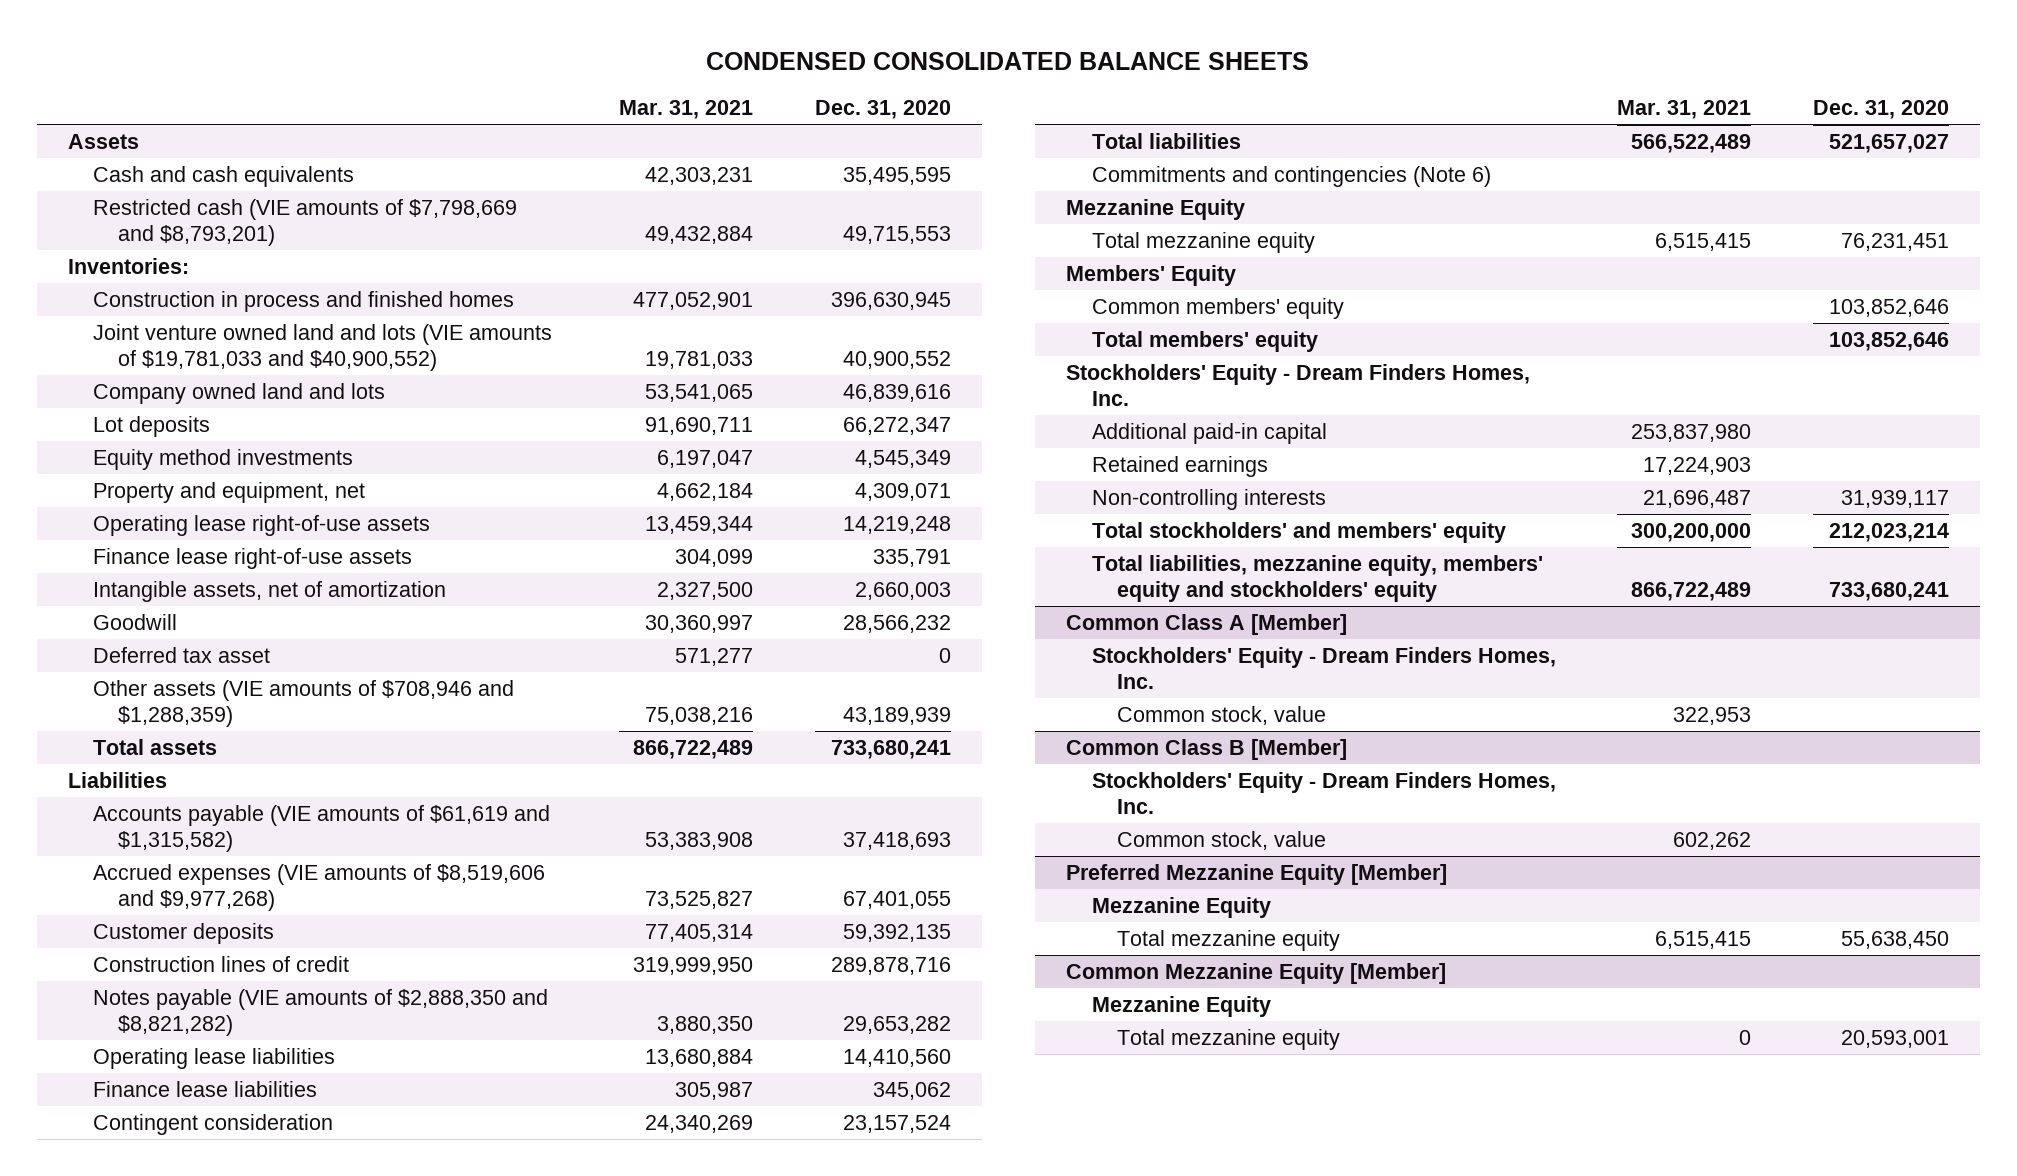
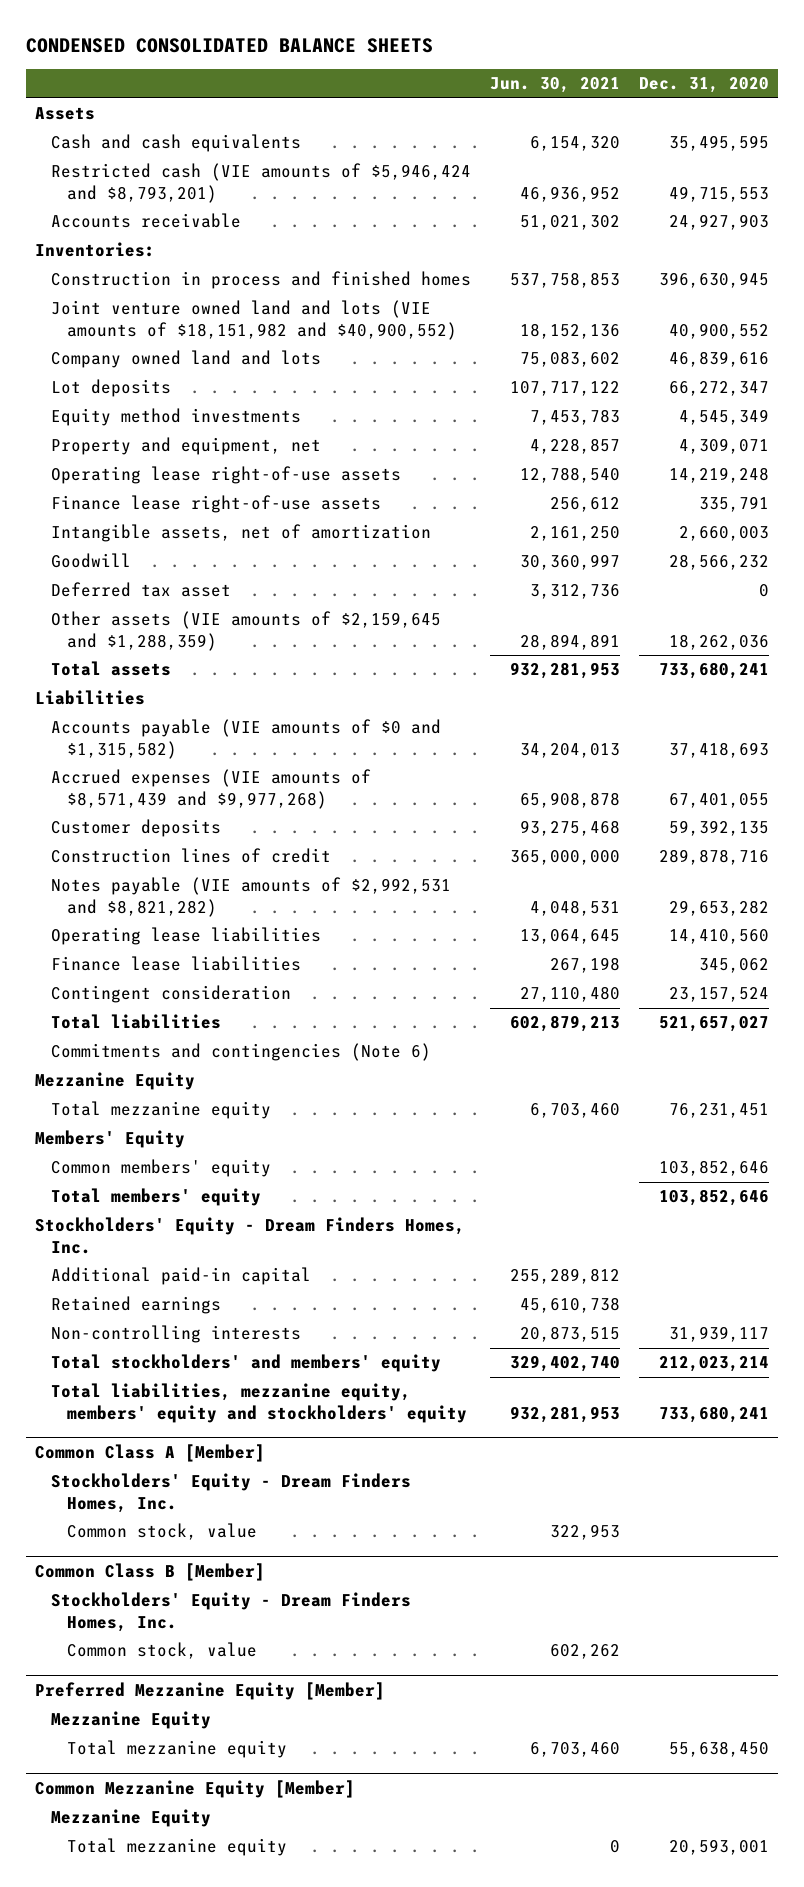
[618,100,753,120] Mar. 31, 2021 -> none
none -> [489,77,620,94] Jun. 30, 2021
[92,198,517,246] Restricted cash (VIE amounts of $7,798,669 and $8,793,201) -> [50,163,471,203] Restricted cash (VIE amounts of $5,946,424 and $8,793,201)
none -> [50,213,241,229] Accounts receivable
[92,323,552,371] Joint venture owned land and lots (VIE amounts of $19,781,033 and $40,900,552) -> [50,300,457,340] Joint venture owned land and lots (VIE amounts of $18,151,982 and $40,900,552)
[92,679,514,727] Other assets (VIE amounts of $708,946 and $1,288,359) -> [50,611,441,651] Other assets (VIE amounts of $2,159,645 and $1,288,359)
[842,706,951,725] 43,189,939 -> [668,633,769,650] 18,262,036
[92,804,550,852] Accounts payable (VIE amounts of $61,619 and $1,315,582) -> [50,719,441,759] Accounts payable (VIE amounts of $0 and $1,315,582)
[92,863,545,911] Accrued expenses (VIE amounts of $8,519,606 and $9,977,268) -> [50,769,371,809] Accrued expenses (VIE amounts of $8,571,439 and $9,977,268)
[92,988,548,1036] Notes payable (VIE amounts of $2,888,350 and $8,821,282) -> [50,877,451,917] Notes payable (VIE amounts of $2,992,531 and $8,821,282)

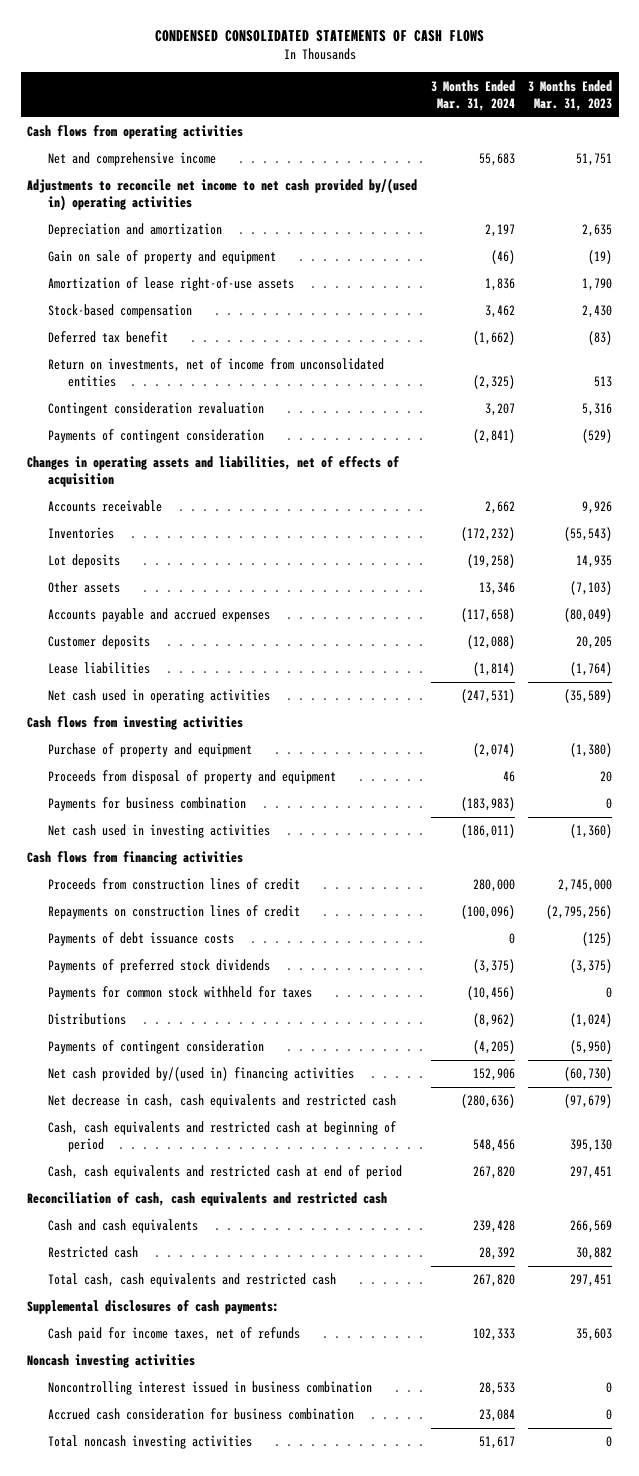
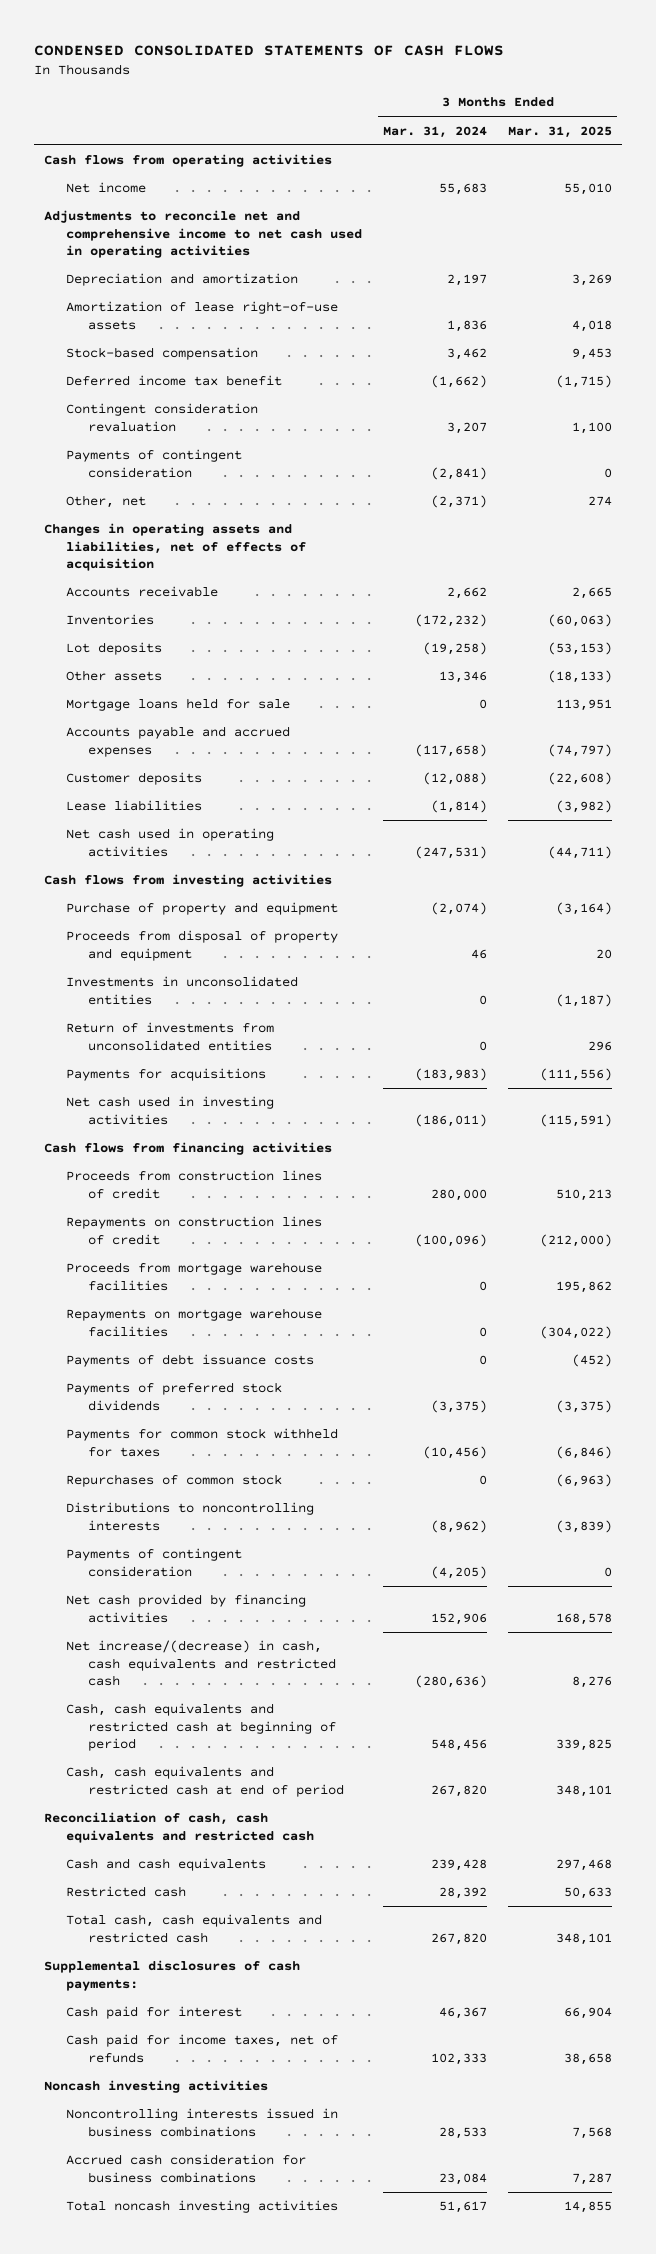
[527,79,612,111] 3 Months Ended Mar. 31, 2023 -> none
none -> [507,125,612,138] Mar. 31, 2025
[47,152,216,167] Net and comprehensive income -> [66,182,147,194] Net income
[27,178,418,212] Adjustments to reconcile net income to net cash provided by/(used in) operating activities -> [44,210,363,259] Adjustments to reconcile net and comprehensive income to net cash used in operating activities
[47,250,276,265] Gain on sale of property and equipment -> none
[47,358,384,388] Return on investments, net of income from unconsolidated entities -> none
[47,331,168,344] Deferred tax benefit -> [66,375,283,387] Deferred income tax benefit
none -> [66,495,147,509] Other, net
none -> [66,698,291,712] Mortgage loans held for sale
none -> [66,976,299,1005] Investments in unconsolidated entities
none -> [66,1022,275,1051] Return of investments from unconsolidated entities
[47,797,246,812] Payments for business combination -> [66,1068,267,1082] Payments for acquisitions
none -> [66,1262,323,1291] Proceeds from mortgage warehouse facilities
none -> [66,1308,323,1337] Repayments on mortgage warehouse facilities
none -> [66,1474,283,1488] Repurchases of common stock
[47,1013,126,1026] Distributions -> [66,1502,315,1531] Distributions to noncontrolling interests
[47,1067,354,1082] Net cash provided by/(used in) financing activities -> [66,1594,307,1623] Net cash provided by financing activities
[47,1094,396,1109] Net decrease in cash, cash equivalents and restricted cash -> [66,1640,337,1687] Net increase/(decrease) in cash, cash equivalents and restricted cash
none -> [66,2006,243,2020] Cash paid for interest
[47,1381,372,1396] Noncontrolling interest issued in business combination -> [66,2108,339,2137] Noncontrolling interests issued in business combinations
[47,1408,354,1421] Accrued cash consideration for business combination -> [66,2154,307,2183] Accrued cash consideration for business combinations

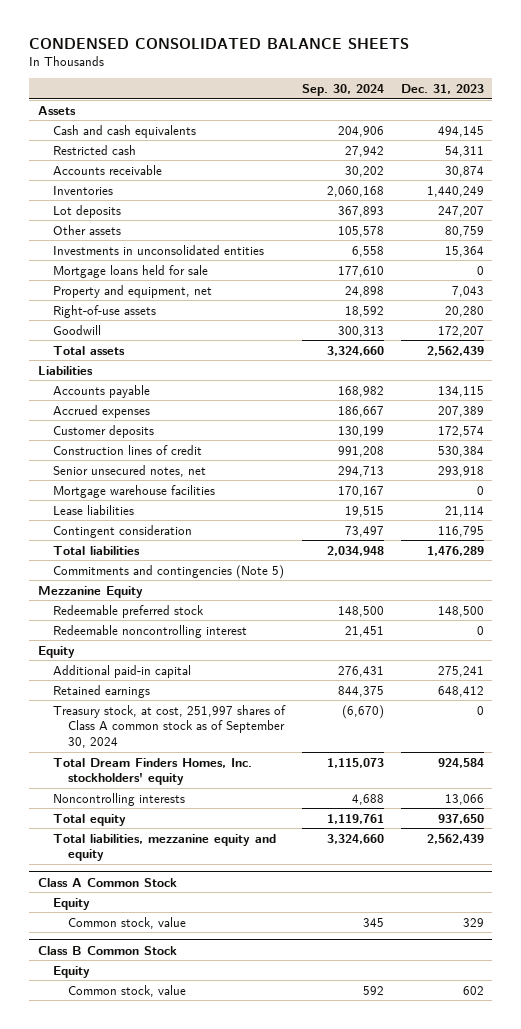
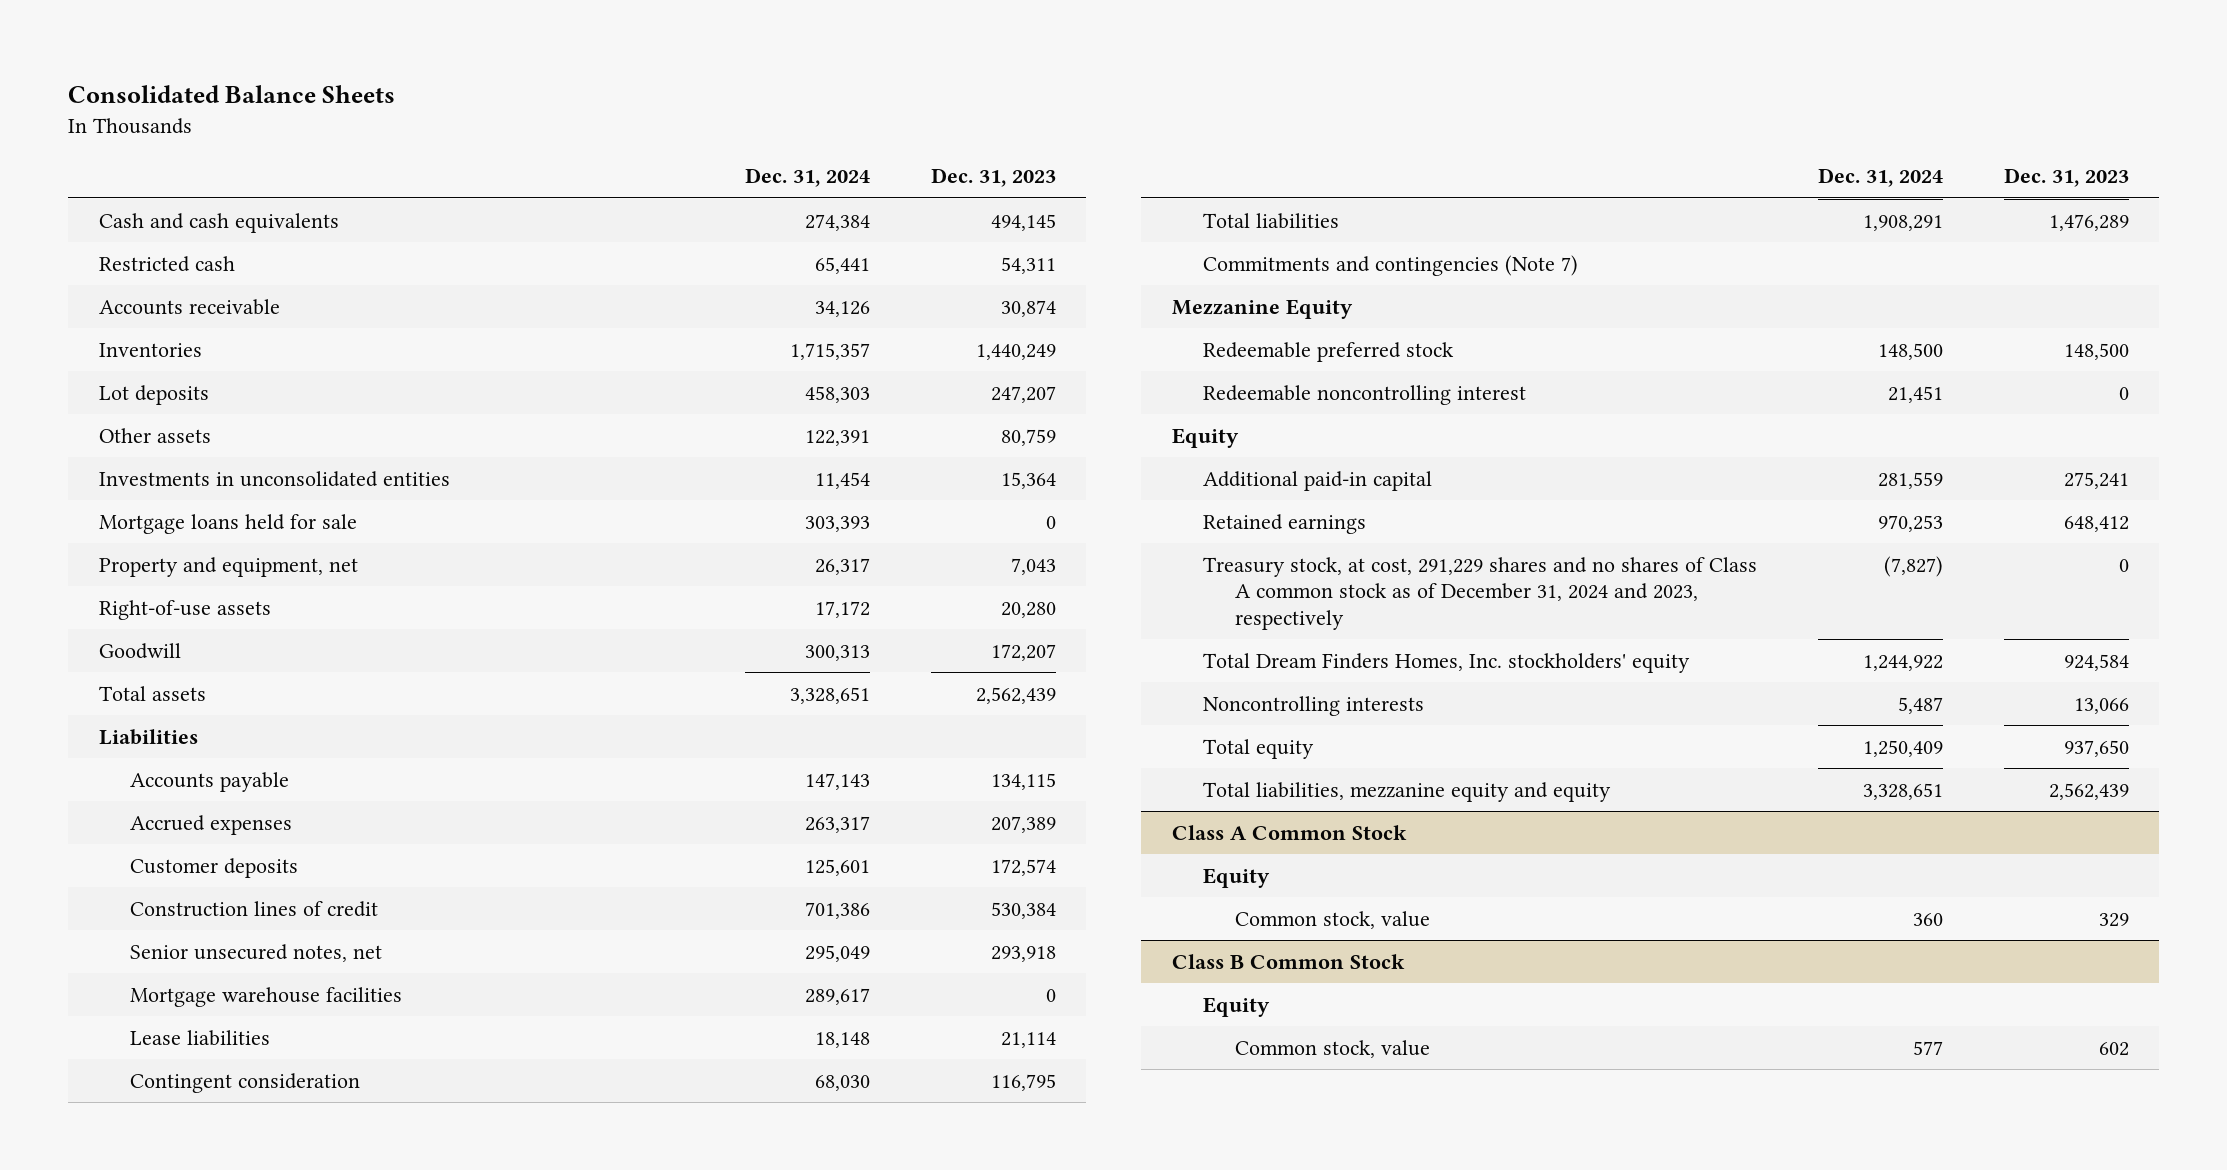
[29,37,410,49] CONDENSED CONSOLIDATED BALANCE SHEETS -> [68,84,396,103] Consolidated Balance Sheets
[301,83,384,96] Sep. 30, 2024 -> none
none -> [744,168,870,188] Dec. 31, 2024
[37,105,76,115] Assets -> none
[53,564,285,579] Commitments and contingencies (Note 5) -> [1203,254,1579,276] Commitments and contingencies (Note 7)
[53,704,287,749] Treasury stock, at cost, 251,997 shares of Class A common stock as of September 30, 2024 -> [1203,556,1758,630] Treasury stock, at cost, 291,229 shares and no shares of Class A common stock as of December 31, 2024 and 2023, respectively

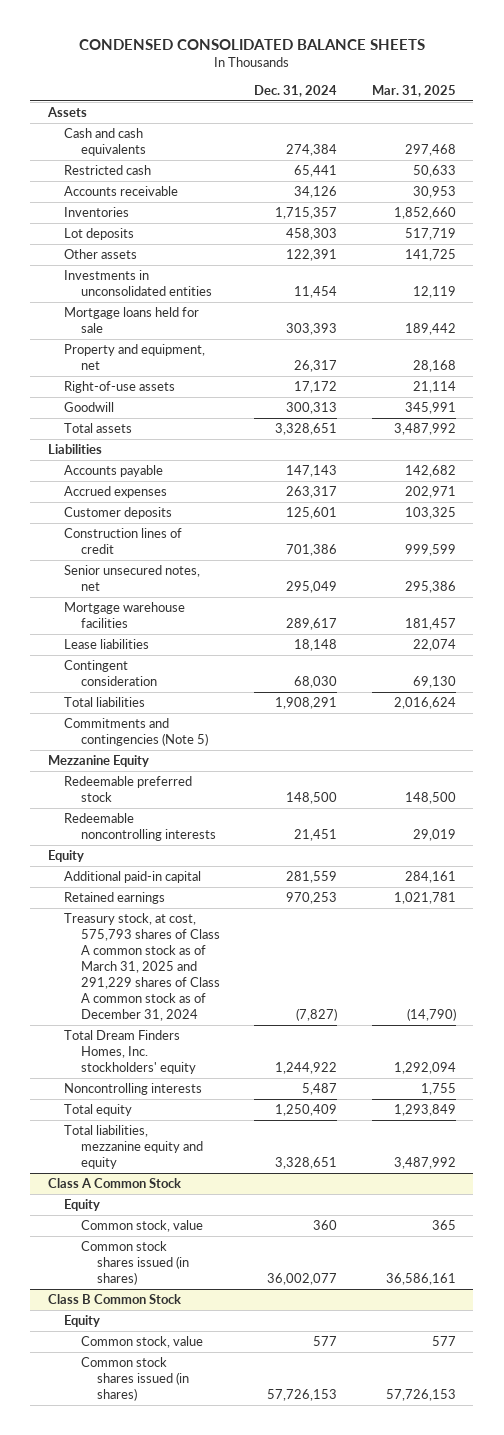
[68,84,396,103] Consolidated Balance Sheets -> [78,38,425,50] CONDENSED CONSOLIDATED BALANCE SHEETS
[930,168,1056,188] Dec. 31, 2023 -> none
none -> [371,84,456,97] Mar. 31, 2025
none -> [46,107,87,118] Assets
[1203,254,1579,276] Commitments and contingencies (Note 7) -> [64,718,208,747] Commitments and contingencies (Note 5)
[1203,384,1527,405] Redeemable noncontrolling interest -> [64,813,216,842] Redeemable noncontrolling interests
[1203,556,1758,630] Treasury stock, at cost, 291,229 shares and no shares of Class A common stock as of December 31, 2024 and 2023, respectively -> [64,913,220,1021] Treasury stock, at cost, 575,793 shares of Class A common stock as of March 31, 2025 and 291,229 shares of Class A common stock as of December 31, 2024
none -> [80,1241,190,1286] Common stock shares issued (in shares)
none -> [80,1357,190,1402] Common stock shares issued (in shares)

